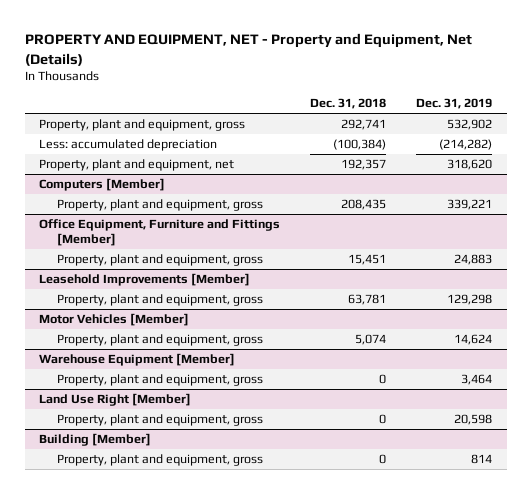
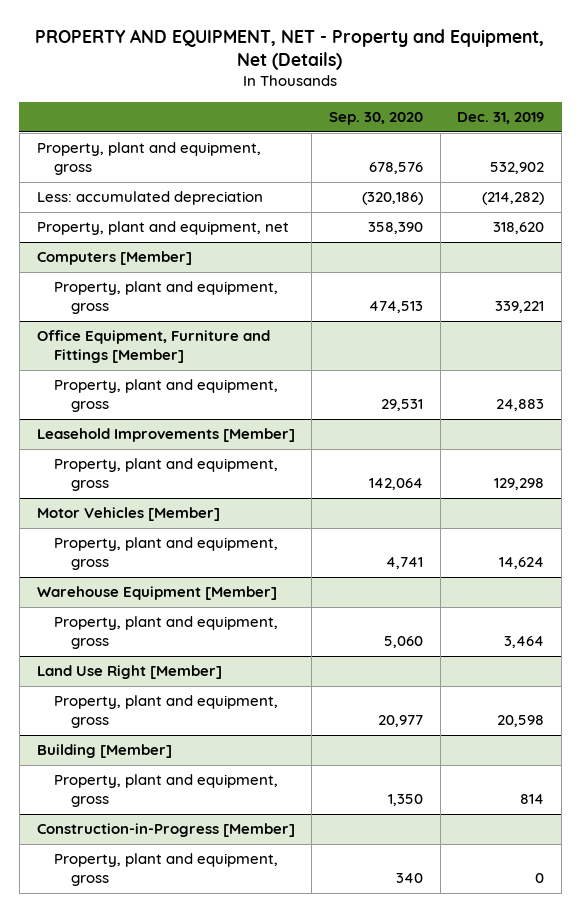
[310,98,387,110] Dec. 31, 2018 -> none
none -> [328,111,423,125] Sep. 30, 2020
none -> [36,823,295,838] Construction-in-Progress [Member]
none -> [53,853,278,886] Property, plant and equipment, gross

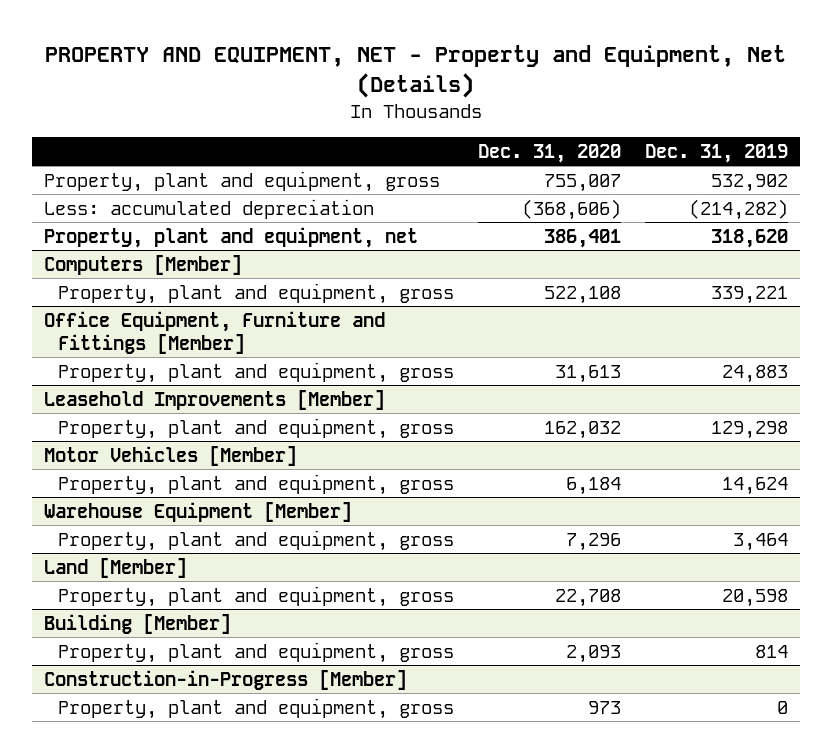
[328,111,423,125] Sep. 30, 2020 -> none
none -> [477,143,621,163] Dec. 31, 2020
[36,665,222,680] Land Use Right [Member] -> [44,557,188,578] Land [Member]

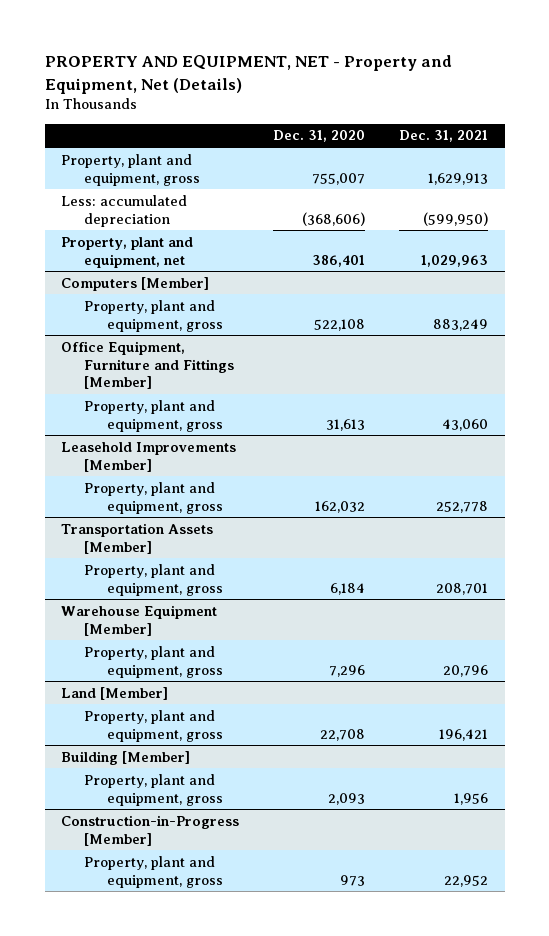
[644,143,788,163] Dec. 31, 2019 -> none
none -> [398,130,488,143] Dec. 31, 2021
[44,445,298,466] Motor Vehicles [Member] -> [61,522,214,554] Transportation Assets [Member]

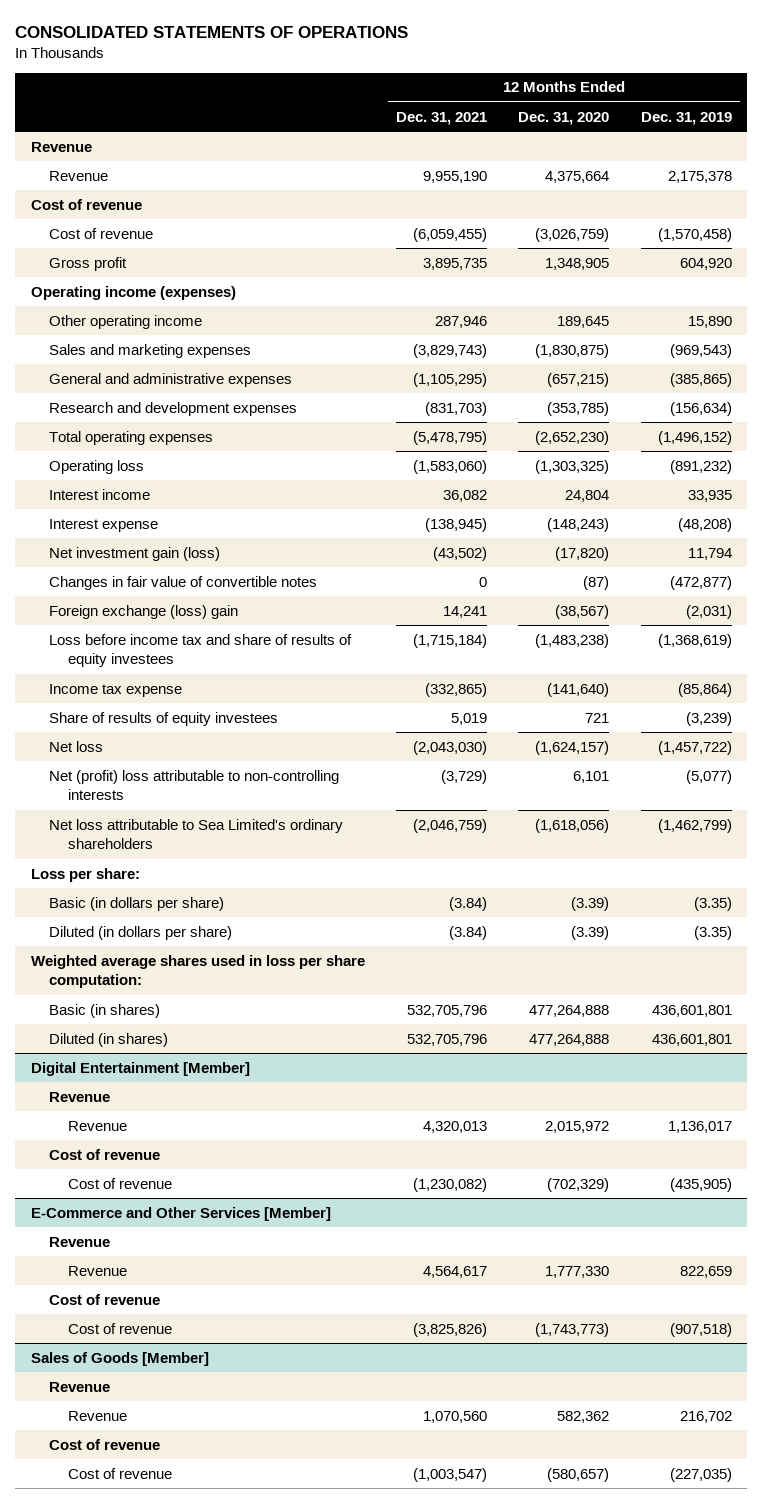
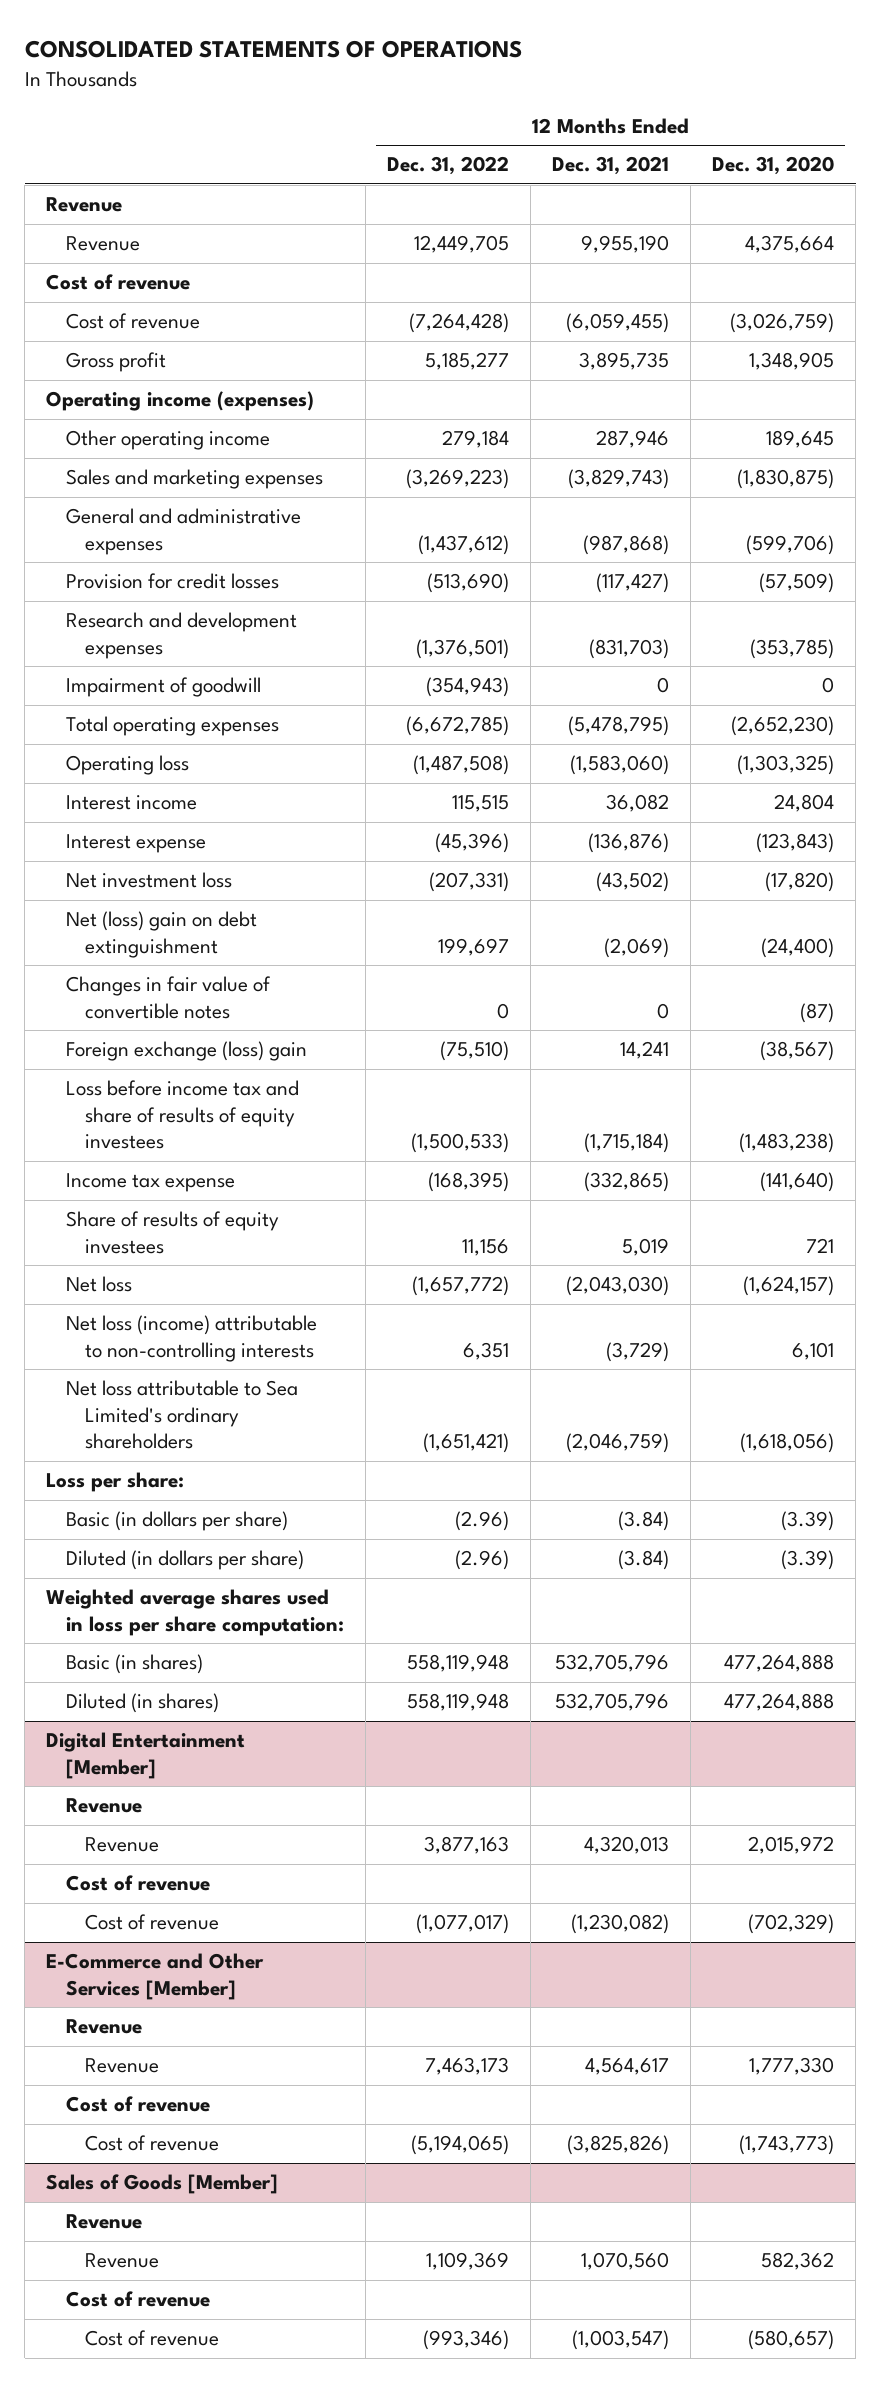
[640,111,732,125] Dec. 31, 2019 -> none
none -> [387,156,510,176] Dec. 31, 2022
[412,372,487,387] (1,105,295) -> [583,534,670,555] (987,868)
[547,372,610,387] (657,215) -> [746,534,835,555] (599,706)
none -> [65,573,279,590] Provision for credit losses
none -> [65,677,261,698] Impairment of goodwill
[424,517,487,532] (138,945) -> [588,833,670,854] (136,876)
[547,517,610,532] (148,243) -> [756,833,835,854] (123,843)
[49,546,221,561] Net investment gain (loss) -> [65,872,232,889] Net investment loss
none -> [65,911,257,958] Net (loss) gain on debt extinguishment
[49,769,340,800] Net (profit) loss attributable to non-controlling interests -> [65,1315,317,1362] Net loss (income) attributable to non-controlling interests

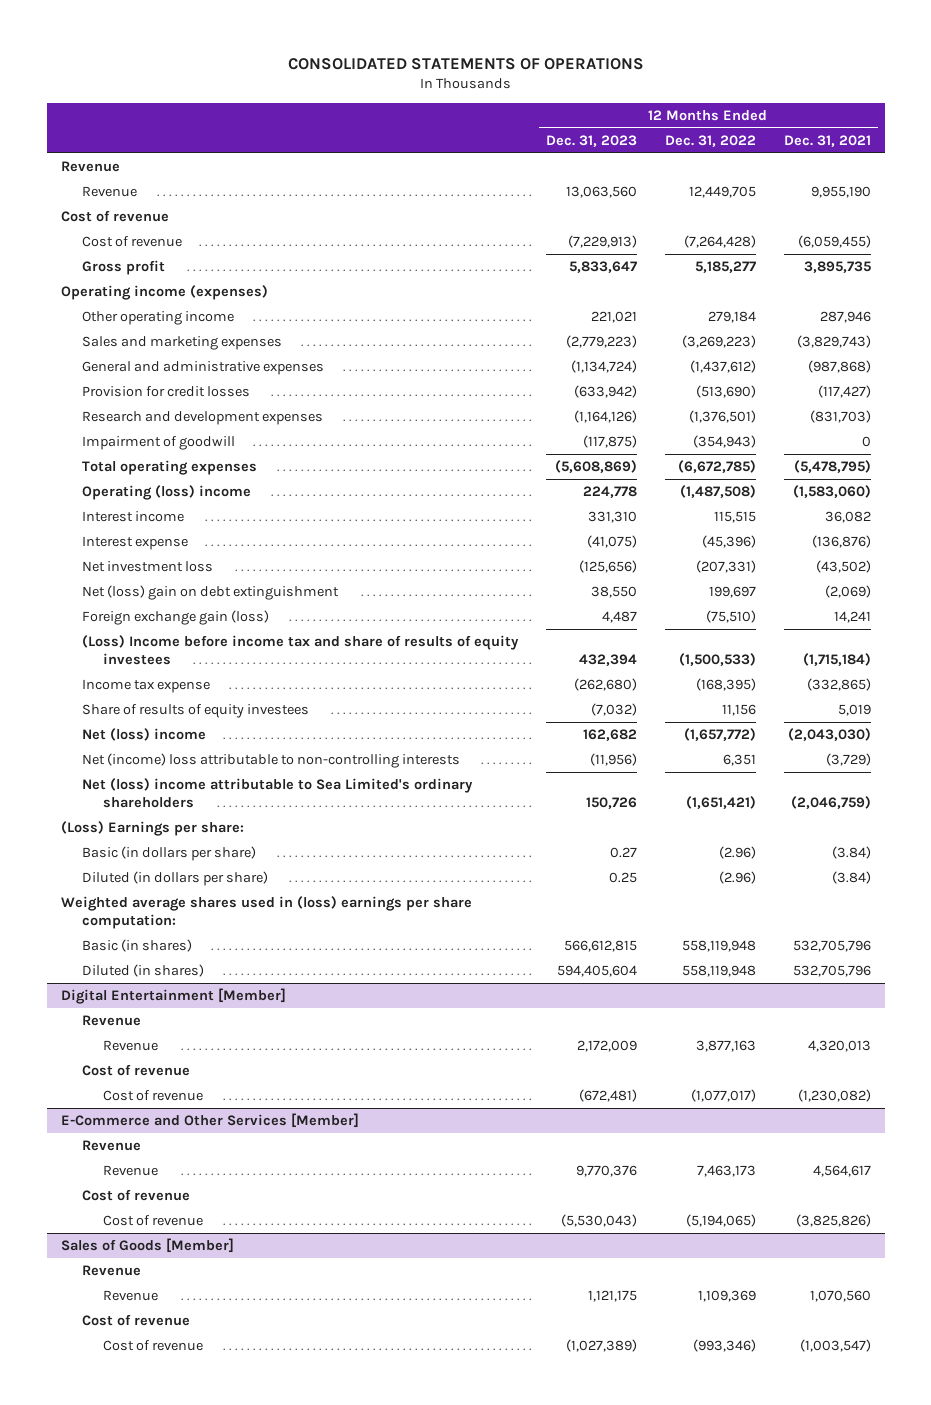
[712,156,835,176] Dec. 31, 2020 -> none
none -> [545,134,637,147] Dec. 31, 2023
[65,755,189,776] Operating loss -> [81,485,251,501] Operating (loss) income
[65,976,271,1019] Changes in fair value of convertible notes -> none
[65,1041,307,1062] Foreign exchange (loss) gain -> [81,610,269,626] Foreign exchange gain (loss)
[65,1080,299,1150] Loss before income tax and share of results of equity investees -> [81,635,519,666] (Loss) Income before income tax and share of results of equity investees
[65,1276,132,1293] Net loss -> [81,728,206,742] Net (loss) income
[65,1315,317,1362] Net loss (income) attributable to non-controlling interests -> [81,753,460,769] Net (income) loss attributable to non-controlling interests
[65,1380,298,1450] Net loss attributable to Sea Limited's ordinary shareholders -> [81,778,473,809] Net (loss) income attributable to Sea Limited's ordinary shareholders
[46,1472,185,1493] Loss per share: -> [60,821,244,837] (Loss) Earnings per share:
[46,1589,344,1636] Weighted average shares used in loss per share computation: -> [60,896,472,930] Weighted average shares used in (loss) earnings per share computation:

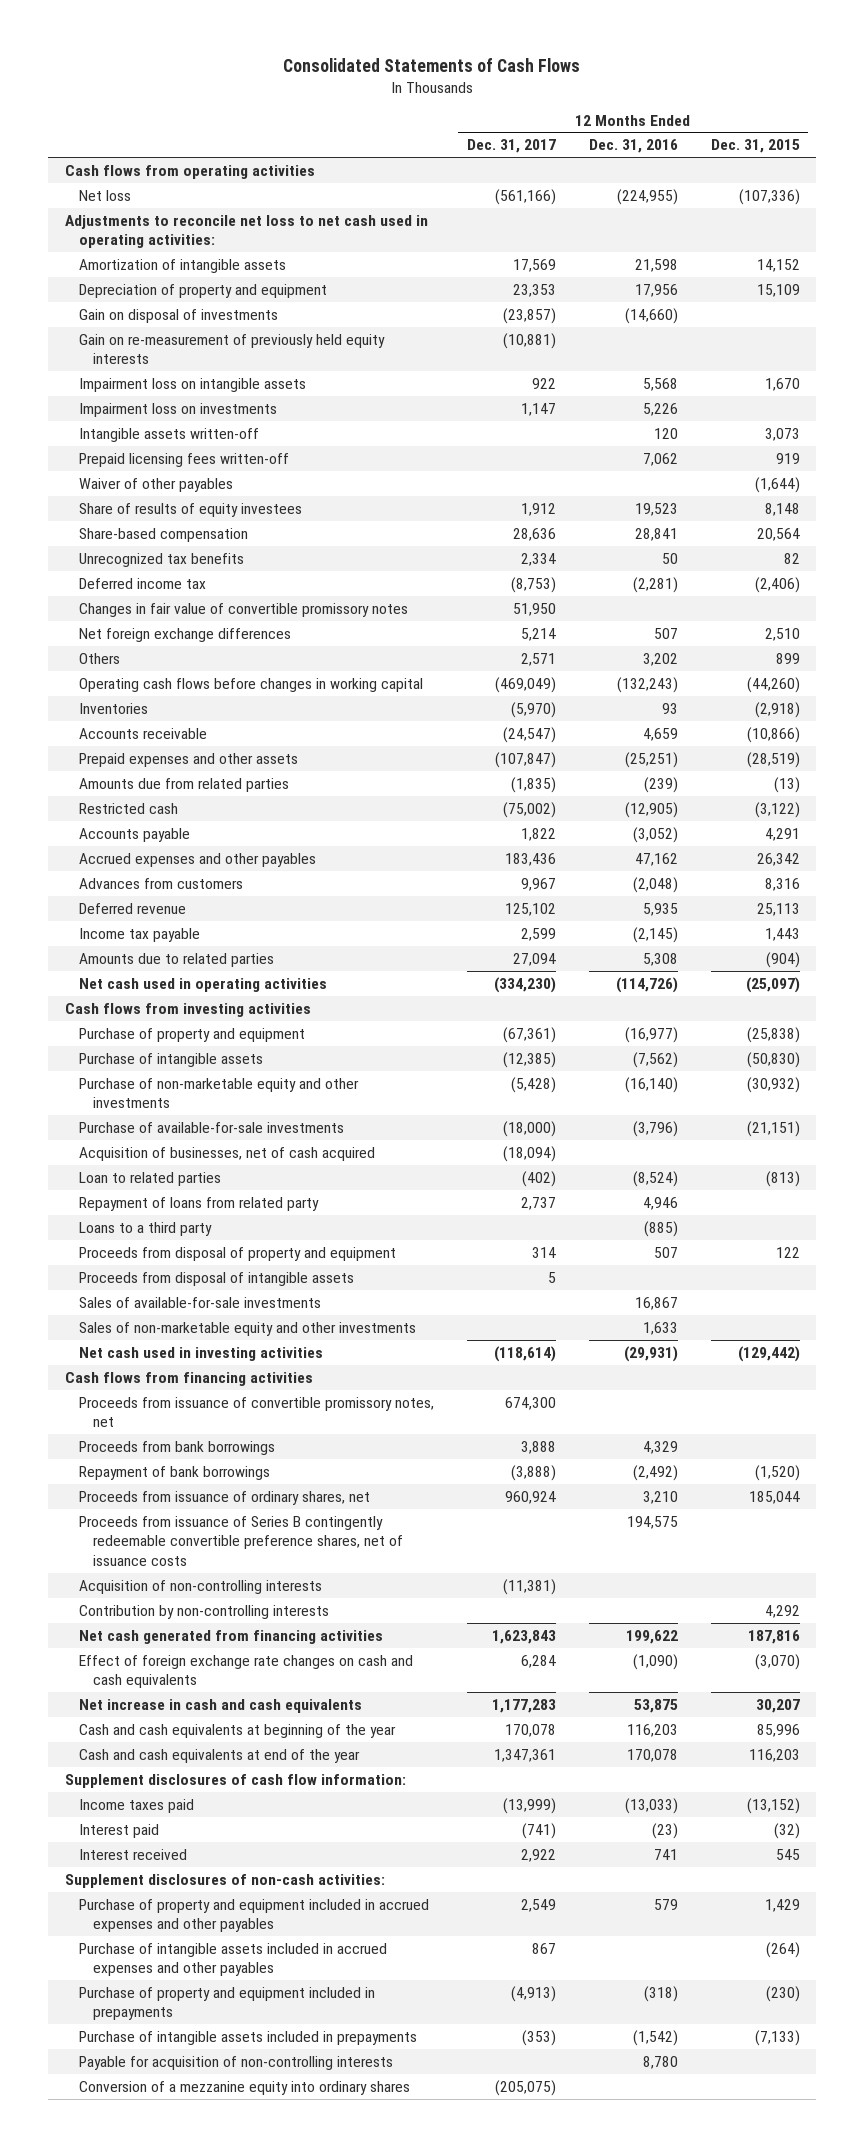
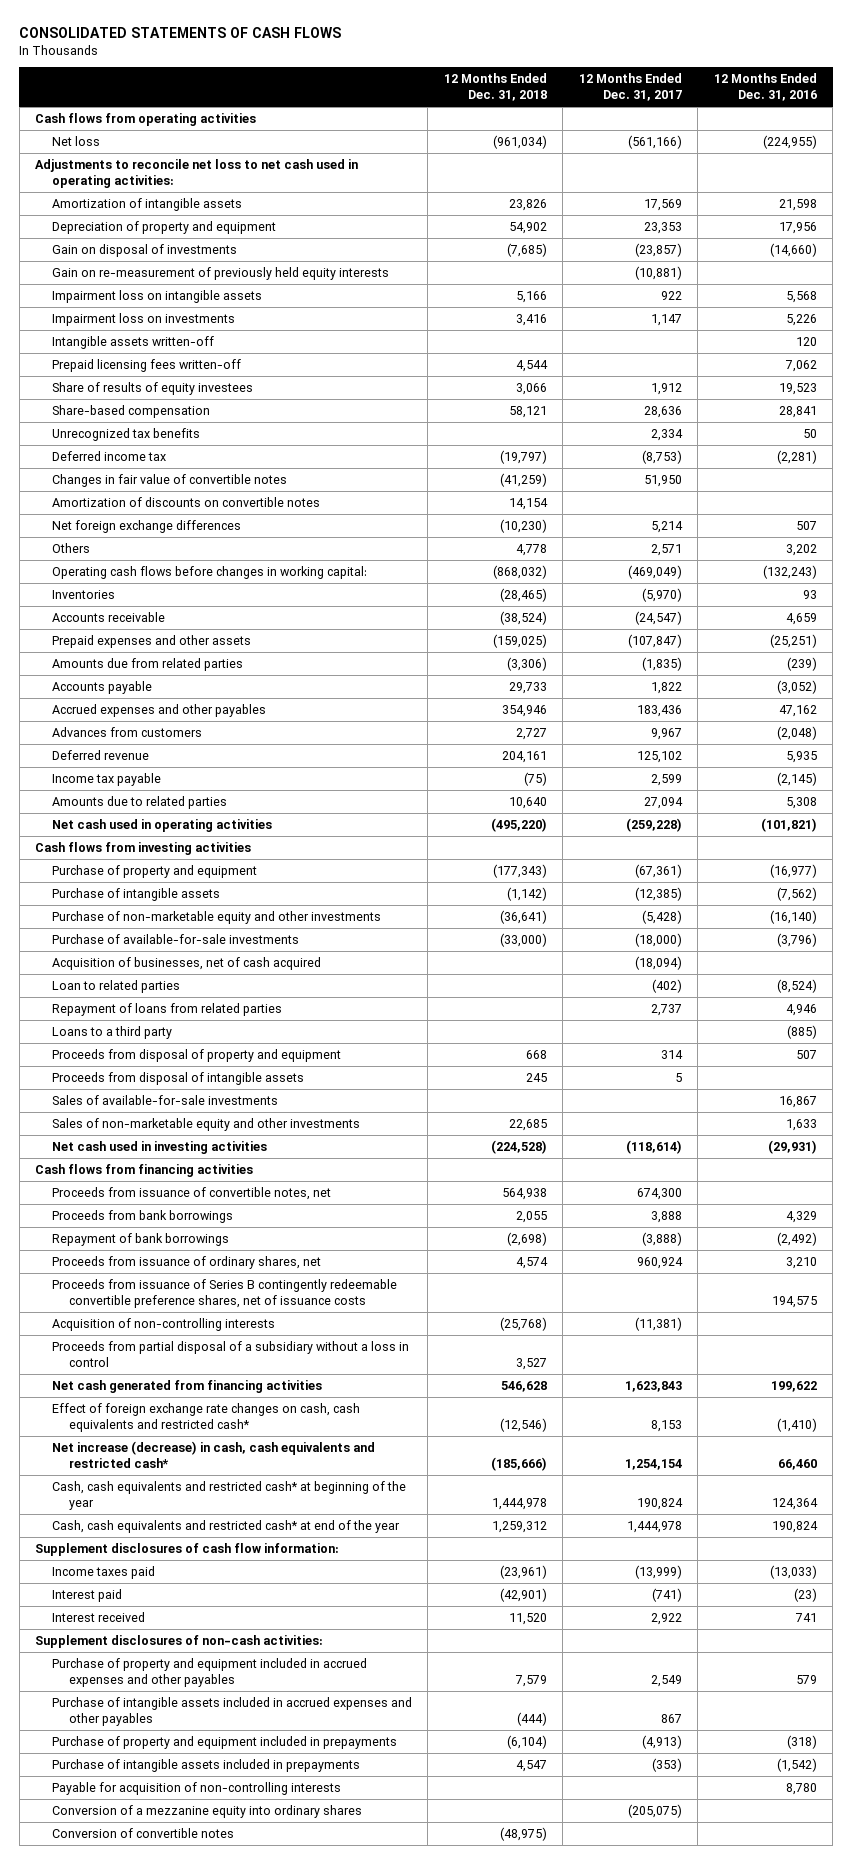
[283,57,581,72] Consolidated Statements of Cash Flows -> [19,27,342,39] CONSOLIDATED STATEMENTS OF CASH FLOWS
[710,139,800,154] Dec. 31, 2015 -> none
none -> [443,73,547,101] 12 Months Ended Dec. 31, 2018
[78,477,233,492] Waiver of other payables -> none
[78,602,408,617] Changes in fair value of convertible promissory notes -> [51,473,287,487] Changes in fair value of convertible notes
none -> [51,496,320,507] Amortization of discounts on convertible notes
[78,677,423,692] Operating cash flows before changes in working capital -> [51,565,367,579] Operating cash flows before changes in working capital:
[78,802,178,814] Restricted cash -> none
[493,976,556,993] (334,230) -> [625,817,682,832] (259,228)
[615,976,678,993] (114,726) -> [760,817,817,832] (101,821)
[78,1196,319,1211] Repayment of loans from related party -> [51,1002,282,1016] Repayment of loans from related parties
[78,1396,434,1428] Proceeds from issuance of convertible promissory notes, net -> [51,1186,331,1200] Proceeds from issuance of convertible notes, net
[78,1604,329,1619] Contribution by non-controlling interests -> none
none -> [51,1340,409,1367] Proceeds from partial disposal of a subsidiary without a loss in control
[78,1654,413,1689] Effect of foreign exchange rate changes on cash and cash equivalents -> [51,1402,360,1432] Effect of foreign exchange rate changes on cash, cash equivalents and restricted cash*
[520,1654,556,1668] 6,284 -> [650,1419,682,1432] 8,153
[632,1653,678,1670] (1,090) -> [776,1417,817,1432] (1,410)
[78,1698,362,1713] Net increase in cash and cash equivalents -> [51,1440,375,1468] Net increase (decrease) in cash, cash equivalents and restricted cash*
[491,1698,556,1713] 1,177,283 -> [624,1458,682,1470] 1,254,154
[633,1698,678,1713] 53,875 -> [777,1458,817,1470] 66,460
[78,1723,396,1738] Cash and cash equivalents at beginning of the year -> [51,1480,406,1510] Cash, cash equivalents and restricted cash* at beginning of the year
[504,1723,556,1737] 170,078 -> [636,1497,683,1510] 190,824
[626,1723,678,1737] 116,203 -> [771,1497,818,1510] 124,364
[78,1748,360,1763] Cash and cash equivalents at end of the year -> [51,1519,400,1533] Cash, cash equivalents and restricted cash* at end of the year
[493,1748,556,1762] 1,347,361 -> [626,1520,682,1533] 1,444,978
[626,1748,678,1762] 170,078 -> [771,1520,818,1533] 190,824
none -> [51,1827,234,1838] Conversion of convertible notes

